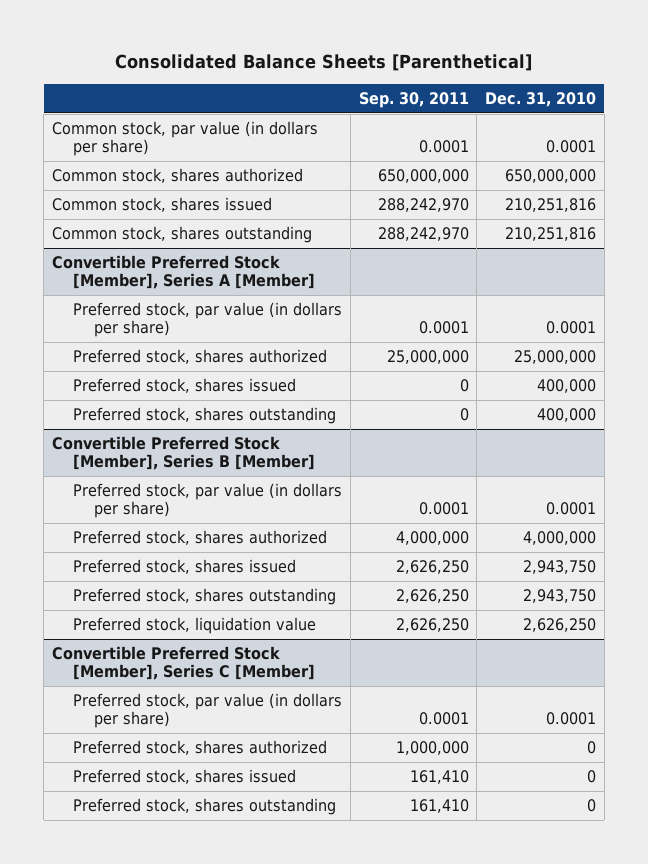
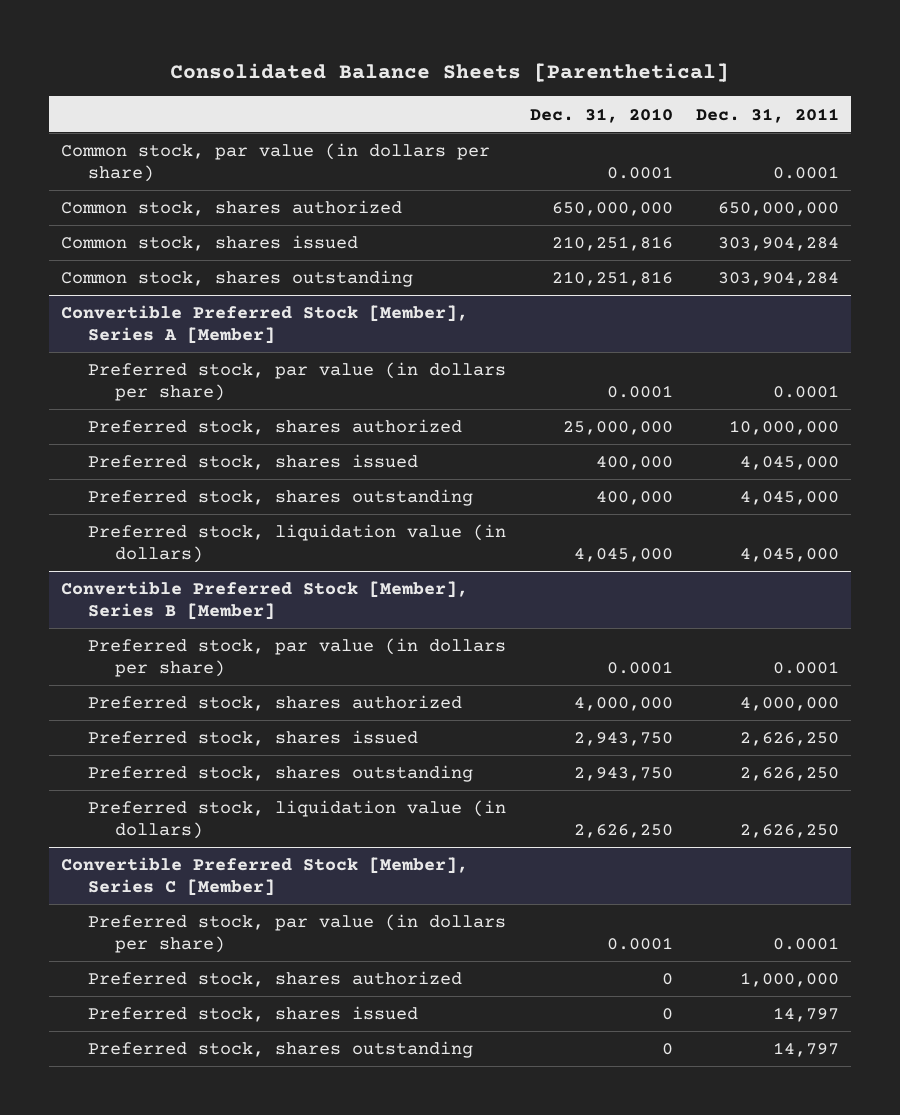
[358,92,469,109] Sep. 30, 2011 -> none
none -> [696,107,840,123] Dec. 31, 2011
none -> [87,524,506,563] Preferred stock, liquidation value (in dollars)
[73,617,317,635] Preferred stock, liquidation value -> [87,800,506,839] Preferred stock, liquidation value (in dollars)

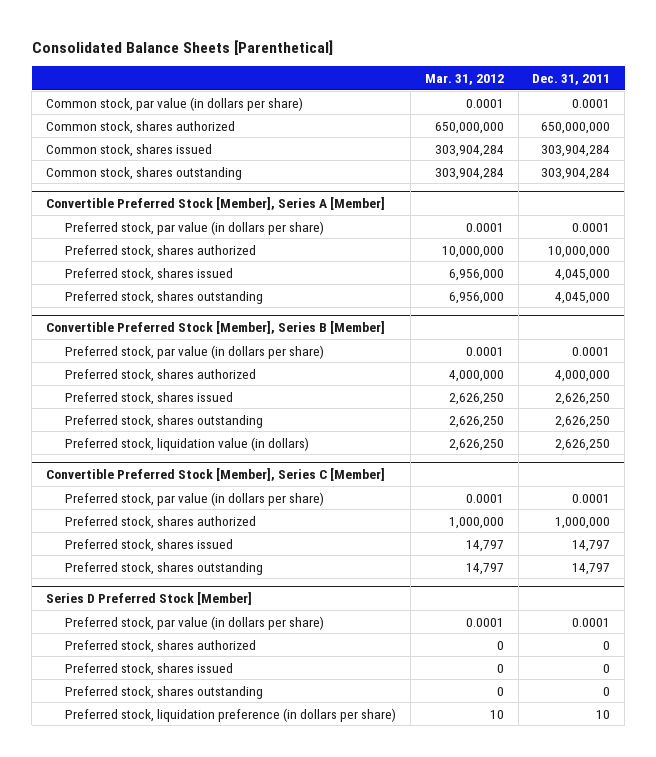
[529,107,673,123] Dec. 31, 2010 -> none
none -> [424,73,504,85] Mar. 31, 2012
[87,524,506,563] Preferred stock, liquidation value (in dollars) -> none
none -> [46,591,253,605] Series D Preferred Stock [Member]
none -> [64,615,324,630] Preferred stock, par value (in dollars per share)
none -> [64,639,256,653] Preferred stock, shares authorized
none -> [64,662,233,676] Preferred stock, shares issued
none -> [64,685,263,699] Preferred stock, shares outstanding
none -> [64,707,396,722] Preferred stock, liquidation preference (in dollars per share)

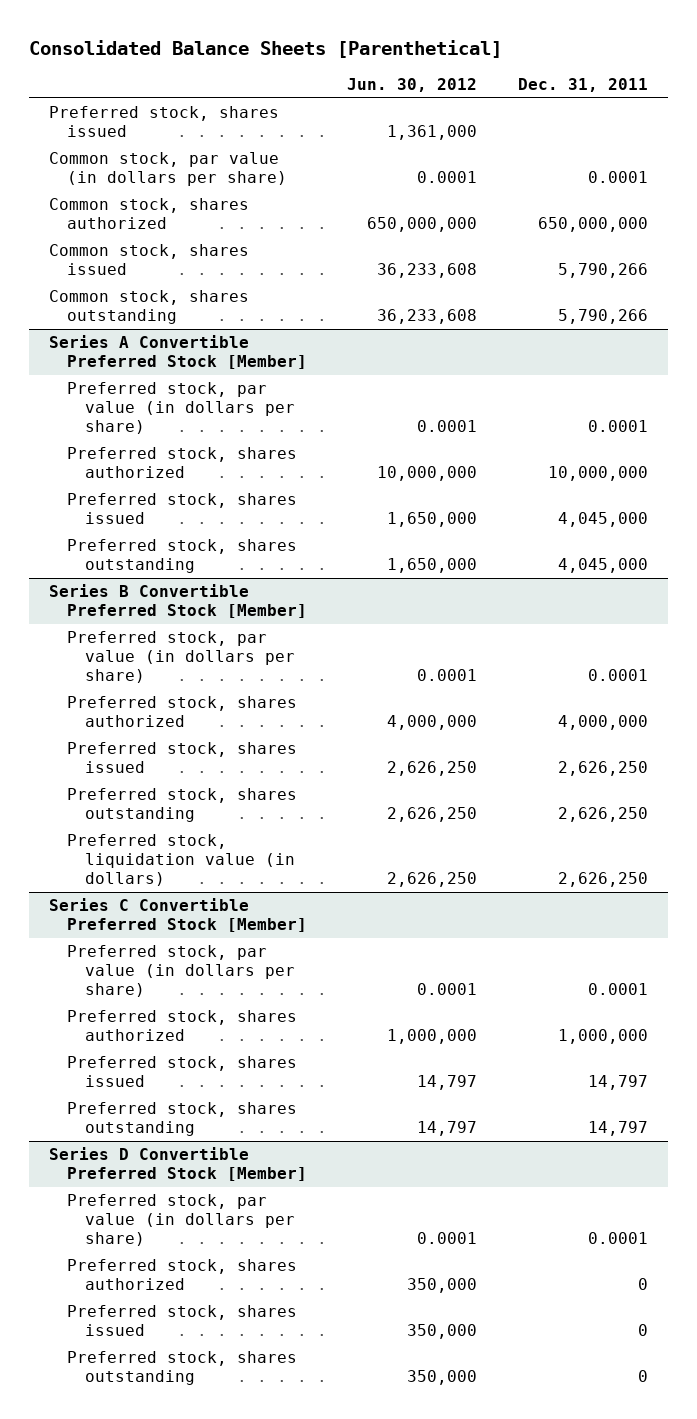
[424,73,504,85] Mar. 31, 2012 -> none
none -> [347,78,478,93] Jun. 30, 2012
none -> [49,106,280,138] Preferred stock, shares issued
[541,144,611,157] 303,904,284 -> [557,263,648,279] 5,790,266
[541,167,611,180] 303,904,284 -> [557,309,648,325] 5,790,266
[46,196,386,210] Convertible Preferred Stock [Member], Series A [Member] -> [49,335,308,370] Series A Convertible Preferred Stock [Member]
[46,320,386,334] Convertible Preferred Stock [Member], Series B [Member] -> [49,584,308,619] Series B Convertible Preferred Stock [Member]
[46,467,386,481] Convertible Preferred Stock [Member], Series C [Member] -> [49,898,308,933] Series C Convertible Preferred Stock [Member]
[46,591,253,605] Series D Preferred Stock [Member] -> [49,1147,308,1182] Series D Convertible Preferred Stock [Member]
[64,707,396,722] Preferred stock, liquidation preference (in dollars per share) -> none

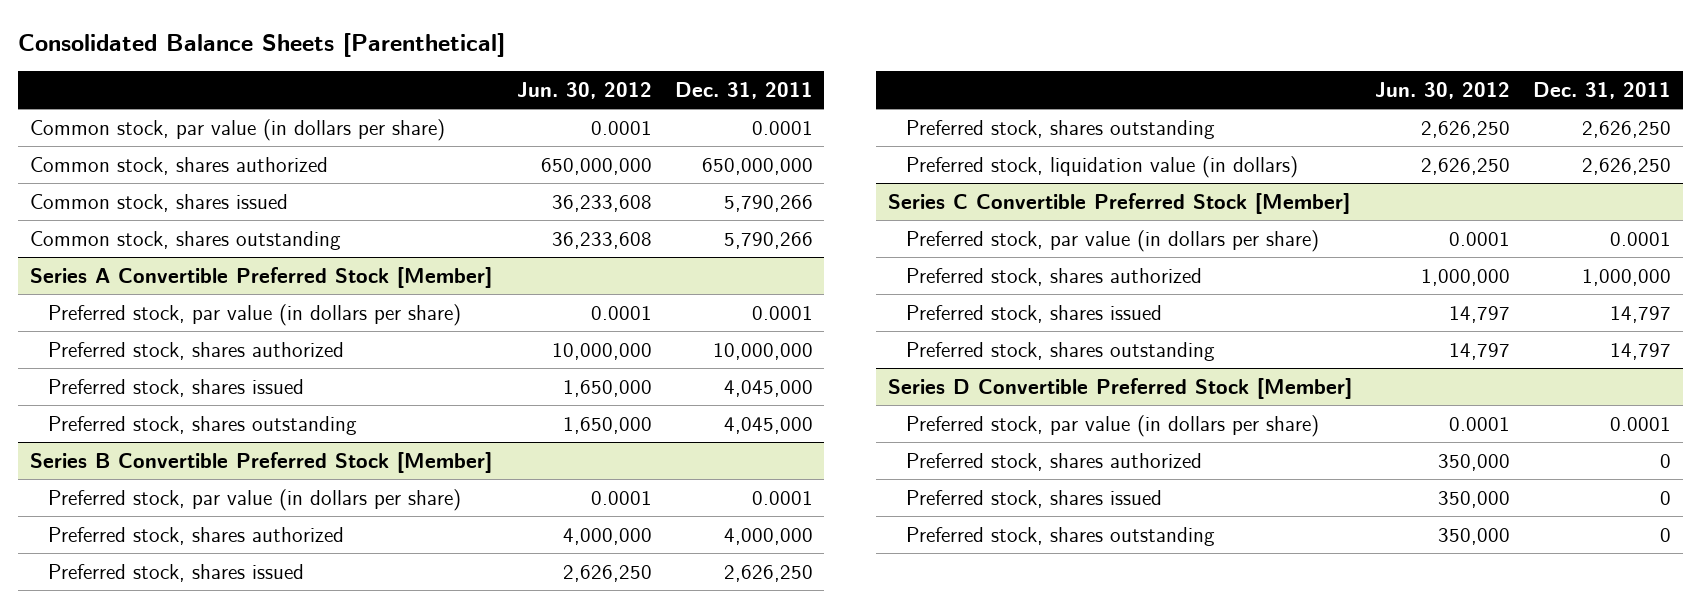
[49,106,280,138] Preferred stock, shares issued -> none

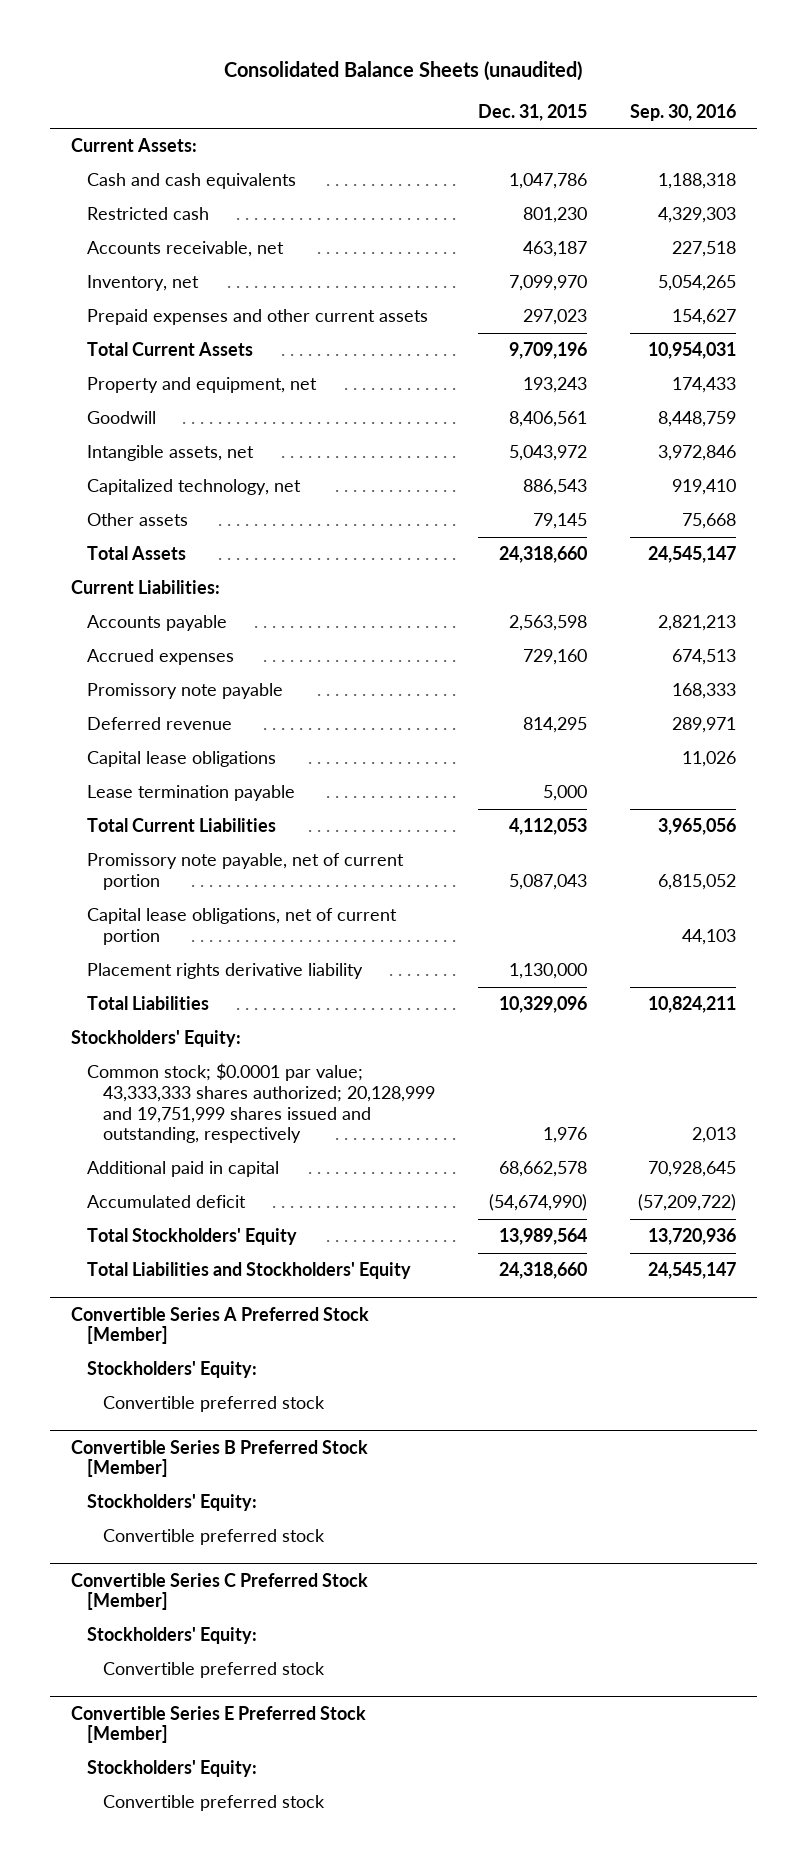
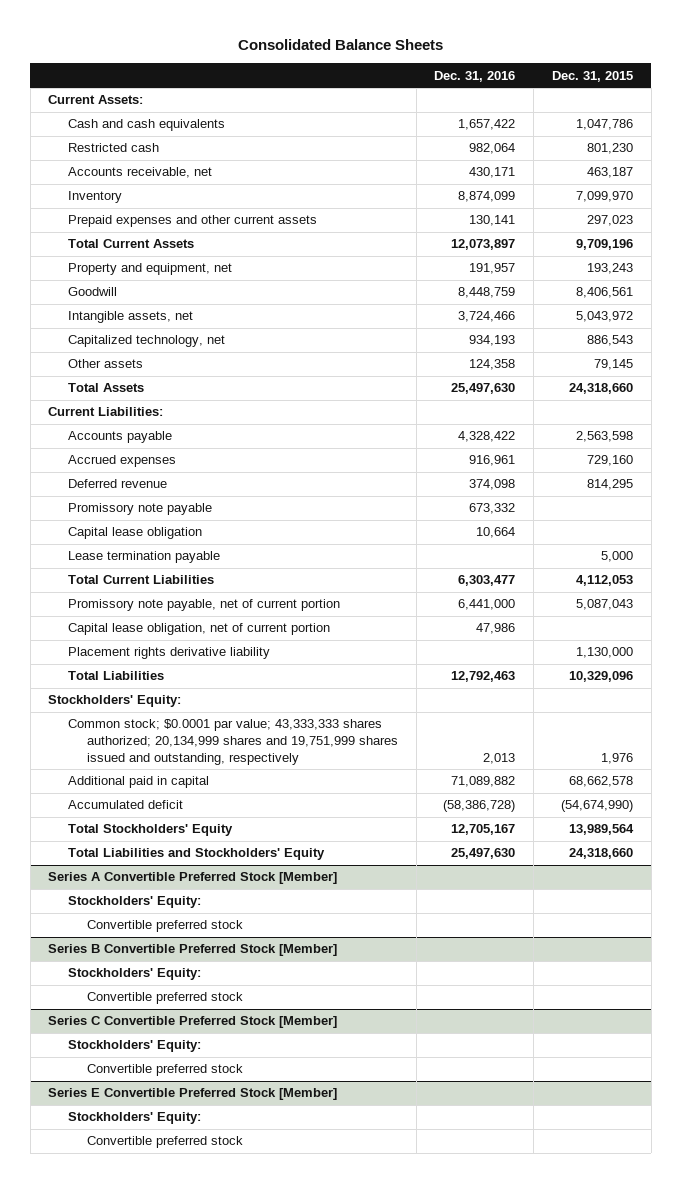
[224,60,583,81] Consolidated Balance Sheets (unaudited) -> [237,39,443,51] Consolidated Balance Sheets
[629,103,736,121] Sep. 30, 2016 -> none
none -> [434,70,516,82] Dec. 31, 2016
[87,275,200,292] Inventory, net -> [67,191,122,204] Inventory
[87,683,284,700] Promissory note payable -> [67,503,212,516] Promissory note payable
[87,751,277,768] Capital lease obligations -> [67,527,202,540] Capital lease obligation
[87,908,398,946] Capital lease obligations, net of current portion -> [67,623,330,636] Capital lease obligation, net of current portion
[87,1063,436,1144] Common stock; $0.0001 par value; 43,333,333 shares authorized; 20,128,999 and 19,751,999 shares issued and outstanding, respectively -> [67,719,398,765] Common stock; $0.0001 par value; 43,333,333 shares authorized; 20,134,999 shares and 19,751,999 shares issued and outstanding, respectively
[71,1306,370,1345] Convertible Series A Preferred Stock [Member] -> [48,872,338,885] Series A Convertible Preferred Stock [Member]
[71,1439,369,1478] Convertible Series B Preferred Stock [Member] -> [48,944,338,957] Series B Convertible Preferred Stock [Member]
[71,1572,369,1611] Convertible Series C Preferred Stock [Member] -> [48,1016,338,1029] Series C Convertible Preferred Stock [Member]
[71,1705,367,1744] Convertible Series E Preferred Stock [Member] -> [48,1088,338,1101] Series E Convertible Preferred Stock [Member]

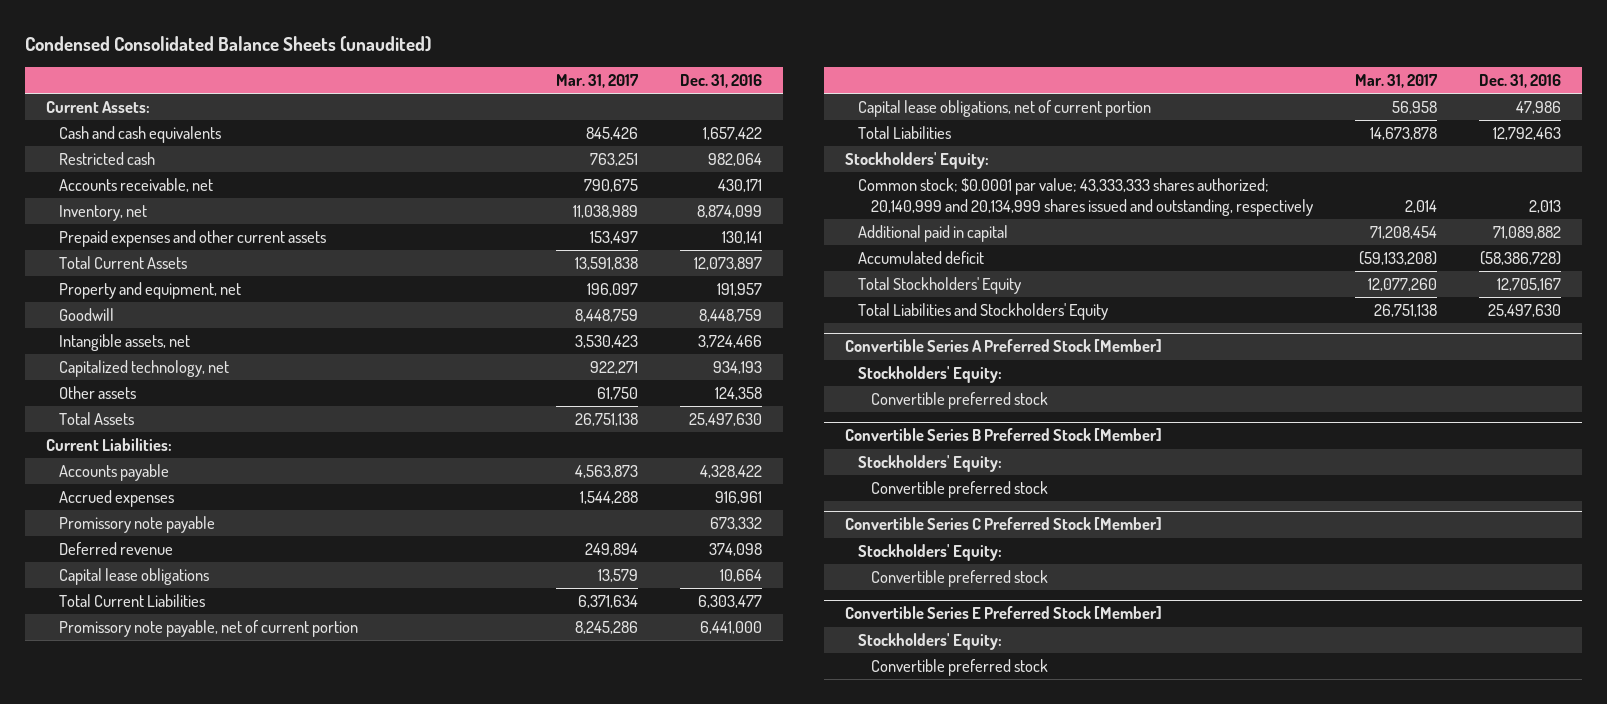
[237,39,443,51] Consolidated Balance Sheets -> [25,35,432,52] Condensed Consolidated Balance Sheets (unaudited)
[551,70,633,82] Dec. 31, 2015 -> none
none -> [556,74,640,89] Mar. 31, 2017
[67,191,122,204] Inventory -> [59,205,148,222] Inventory, net
[67,551,220,564] Lease termination payable -> none
[67,479,167,489] Deferred revenue -> [59,542,174,556] Deferred revenue
[67,527,202,540] Capital lease obligation -> [59,568,210,586] Capital lease obligations
[67,647,270,660] Placement rights derivative liability -> none
[67,623,330,636] Capital lease obligation, net of current portion -> [858,100,1152,118] Capital lease obligations, net of current portion
[67,719,398,765] Common stock; $0.0001 par value; 43,333,333 shares authorized; 20,134,999 shares and 19,751,999 shares issued and outstanding, respectively -> [858,178,1314,216] Common stock; $0.0001 par value; 43,333,333 shares authorized; 20,140,999 and 20,134,999 shares issued and outstanding, respectively
[48,872,338,885] Series A Convertible Preferred Stock [Member] -> [845,339,1163,353] Convertible Series A Preferred Stock [Member]
[48,944,338,957] Series B Convertible Preferred Stock [Member] -> [845,428,1163,442] Convertible Series B Preferred Stock [Member]
[48,1016,338,1029] Series C Convertible Preferred Stock [Member] -> [845,517,1163,531] Convertible Series C Preferred Stock [Member]
[48,1088,338,1101] Series E Convertible Preferred Stock [Member] -> [845,606,1163,620] Convertible Series E Preferred Stock [Member]

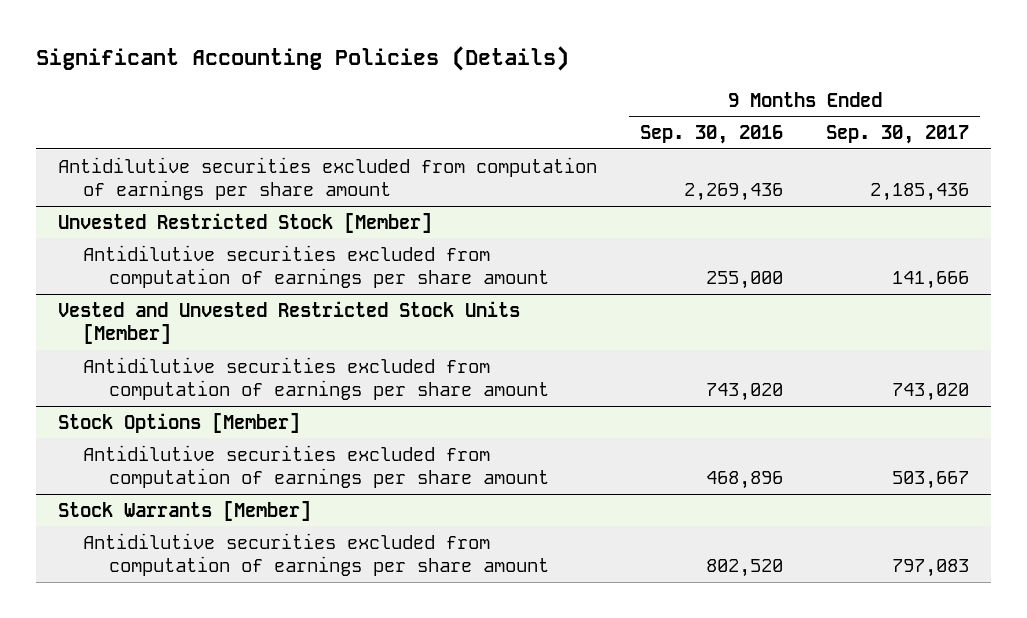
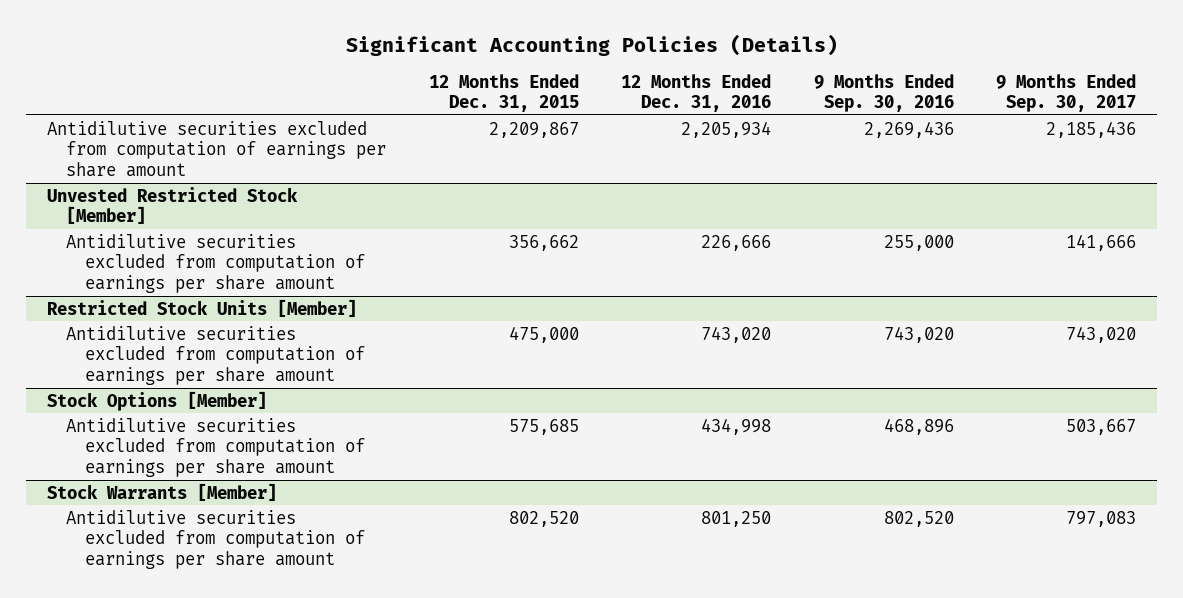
none -> [428,73,579,113] 12 Months Ended Dec. 31, 2015
none -> [621,73,772,113] 12 Months Ended Dec. 31, 2016
[57,300,520,345] Vested and Unvested Restricted Stock Units [Member] -> [47,298,358,317] Restricted Stock Units [Member]

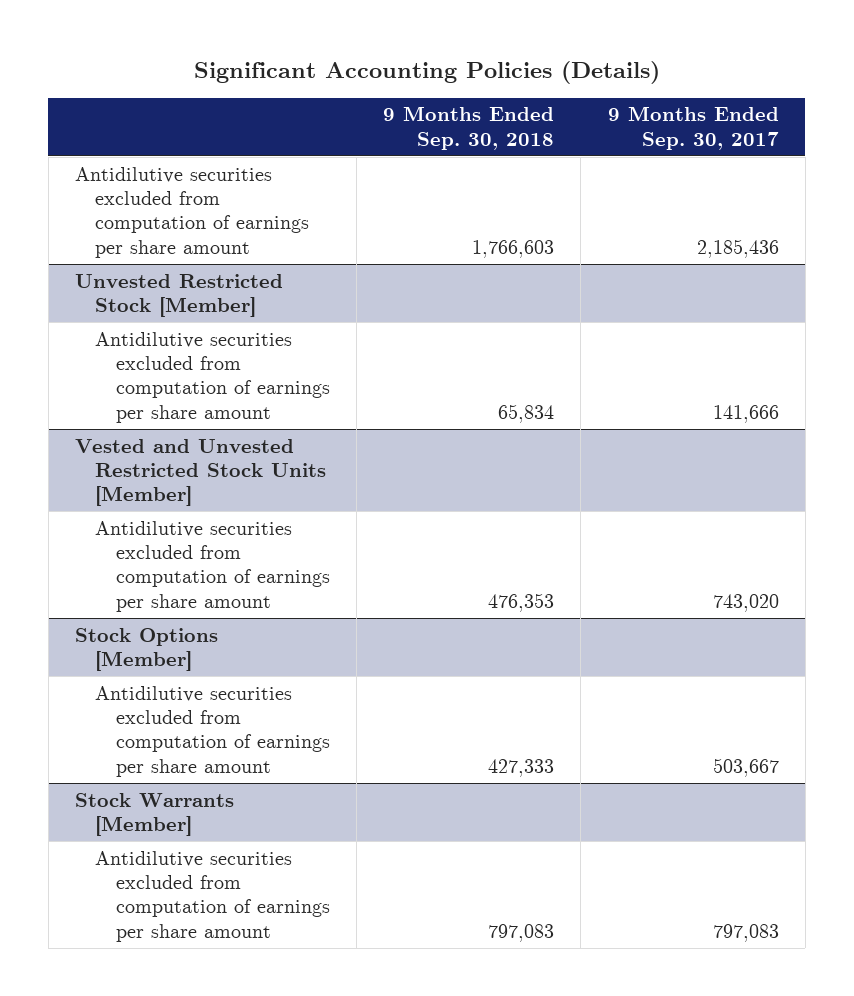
[428,73,579,113] 12 Months Ended Dec. 31, 2015 -> none
[621,73,772,113] 12 Months Ended Dec. 31, 2016 -> none
[813,73,954,113] 9 Months Ended Sep. 30, 2016 -> none
none -> [383,106,555,150] 9 Months Ended Sep. 30, 2018
[47,298,358,317] Restricted Stock Units [Member] -> [74,438,327,507] Vested and Unvested Restricted Stock Units [Member]

